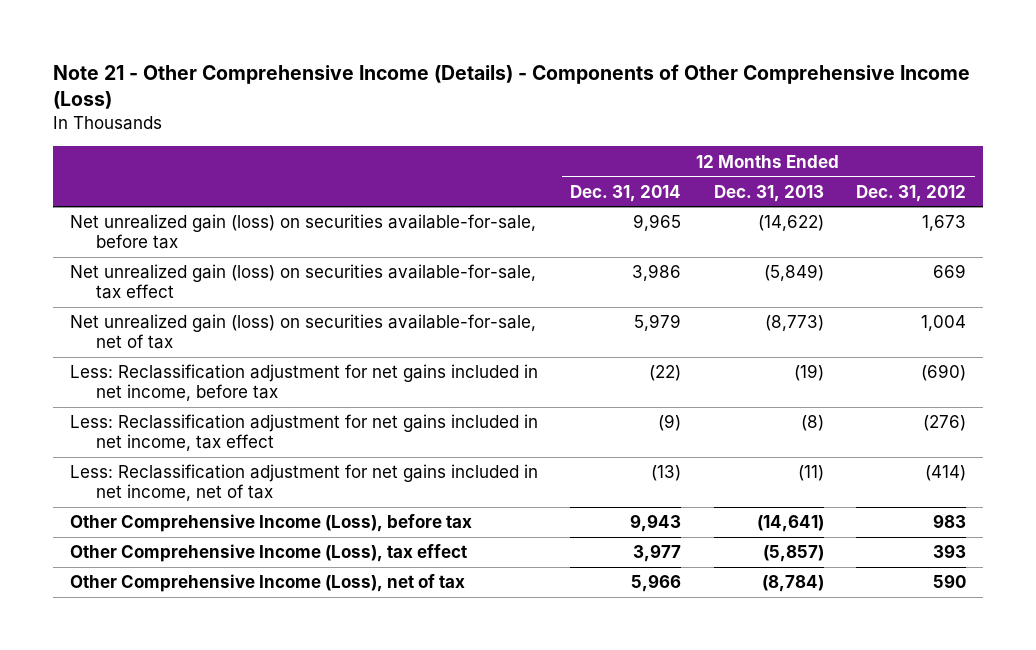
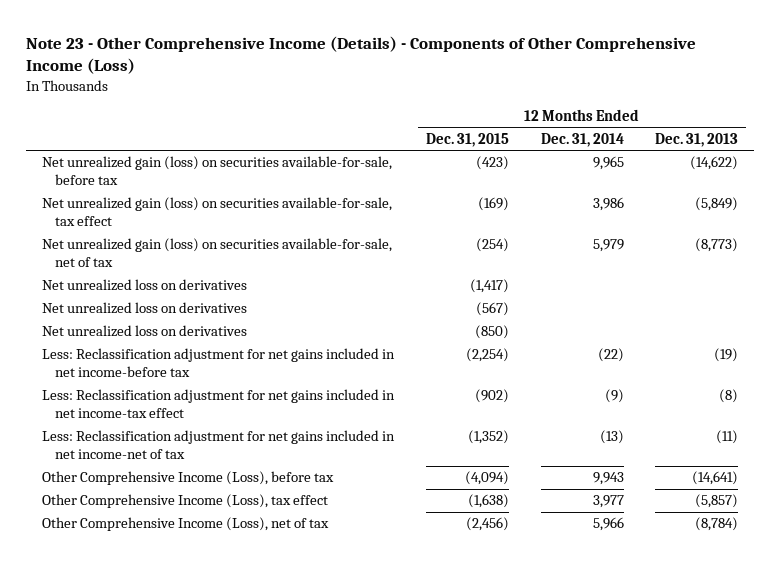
[53,63,971,110] Note 21 - Other Comprehensive Income (Details) - Components of Other Comprehensive Income (Loss) -> [26,35,697,75] Note 23 - Other Comprehensive Income (Details) - Components of Other Comprehensive Income (Loss)
[856,184,967,202] Dec. 31, 2012 -> none
none -> [426,132,510,147] Dec. 31, 2015
none -> [42,279,248,292] Net unrealized loss on derivatives
none -> [42,302,248,315] Net unrealized loss on derivatives
none -> [42,325,248,338] Net unrealized loss on derivatives
[69,364,538,402] Less: Reclassification adjustment for net gains included in net income, before tax -> [42,348,396,378] Less: Reclassification adjustment for net gains included in net income-before tax
[69,414,538,452] Less: Reclassification adjustment for net gains included in net income, tax effect -> [42,389,396,419] Less: Reclassification adjustment for net gains included in net income-tax effect
[69,464,538,502] Less: Reclassification adjustment for net gains included in net income, net of tax -> [42,430,396,460] Less: Reclassification adjustment for net gains included in net income-net of tax

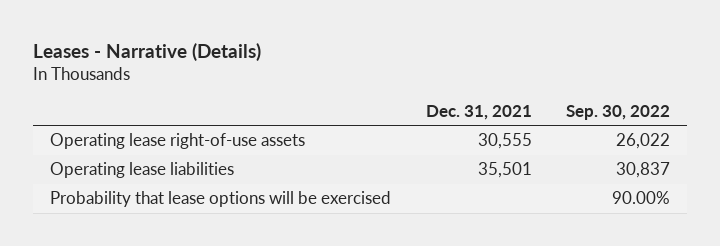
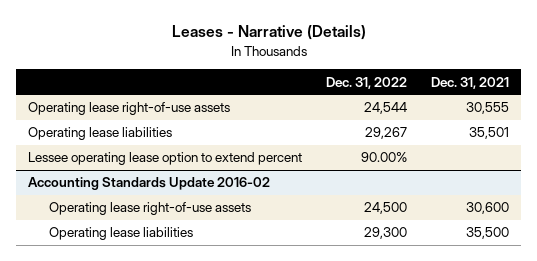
[566,105,671,121] Sep. 30, 2022 -> none
none -> [326,76,408,89] Dec. 31, 2022
[50,191,392,208] Probability that lease options will be exercised -> [28,152,303,166] Lessee operating lease option to extend percent
none -> [28,177,271,191] Accounting Standards Update 2016-02
none -> [48,202,251,216] Operating lease right-of-use assets
none -> [48,227,193,241] Operating lease liabilities

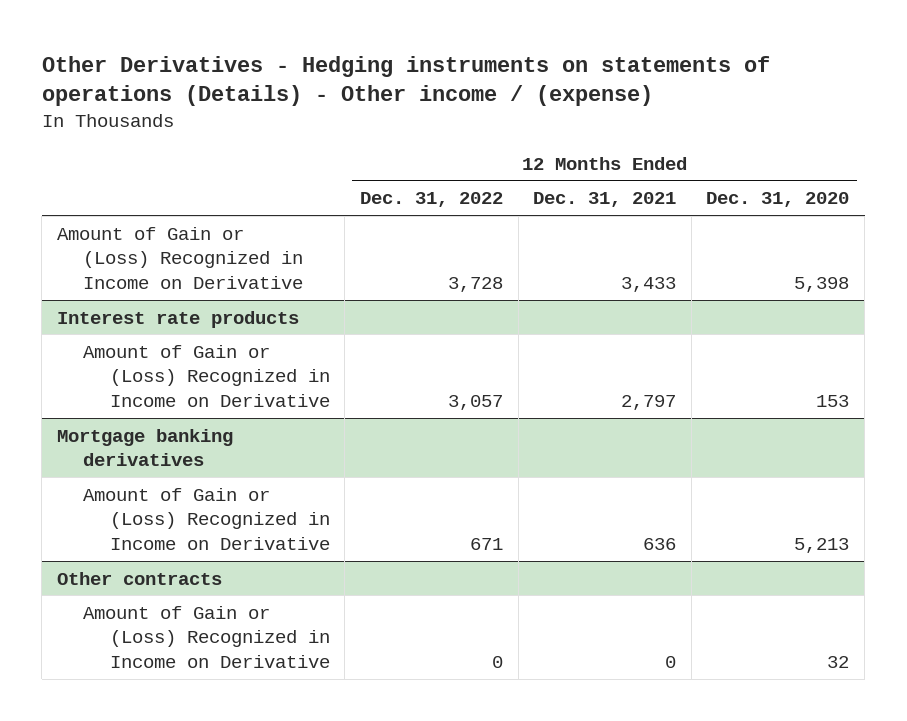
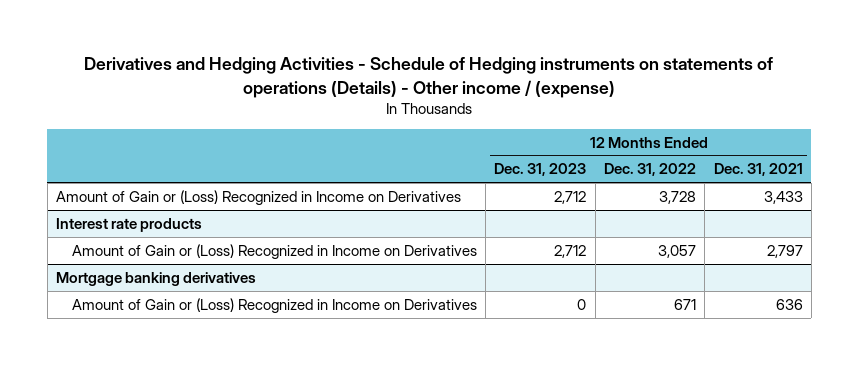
[41,55,770,107] Other Derivatives - Hedging instruments on statements of operations (Details) - Other income / (expense) -> [84,57,774,98] Derivatives and Hedging Activities - Schedule of Hedging instruments on statements of operations (Details) - Other income / (expense)
[706,192,850,208] Dec. 31, 2020 -> none
none -> [494,163,587,177] Dec. 31, 2023
[57,226,304,289] Amount of Gain or (Loss) Recognized in Income on Derivative -> [55,189,461,205] Amount of Gain or (Loss) Recognized in Income on Derivatives
[83,344,330,407] Amount of Gain or (Loss) Recognized in Income on Derivative -> [71,243,477,259] Amount of Gain or (Loss) Recognized in Income on Derivatives
[57,571,223,585] Other contracts -> none
[83,605,330,668] Amount of Gain or (Loss) Recognized in Income on Derivative -> none
[83,487,330,550] Amount of Gain or (Loss) Recognized in Income on Derivative -> [71,297,477,313] Amount of Gain or (Loss) Recognized in Income on Derivatives

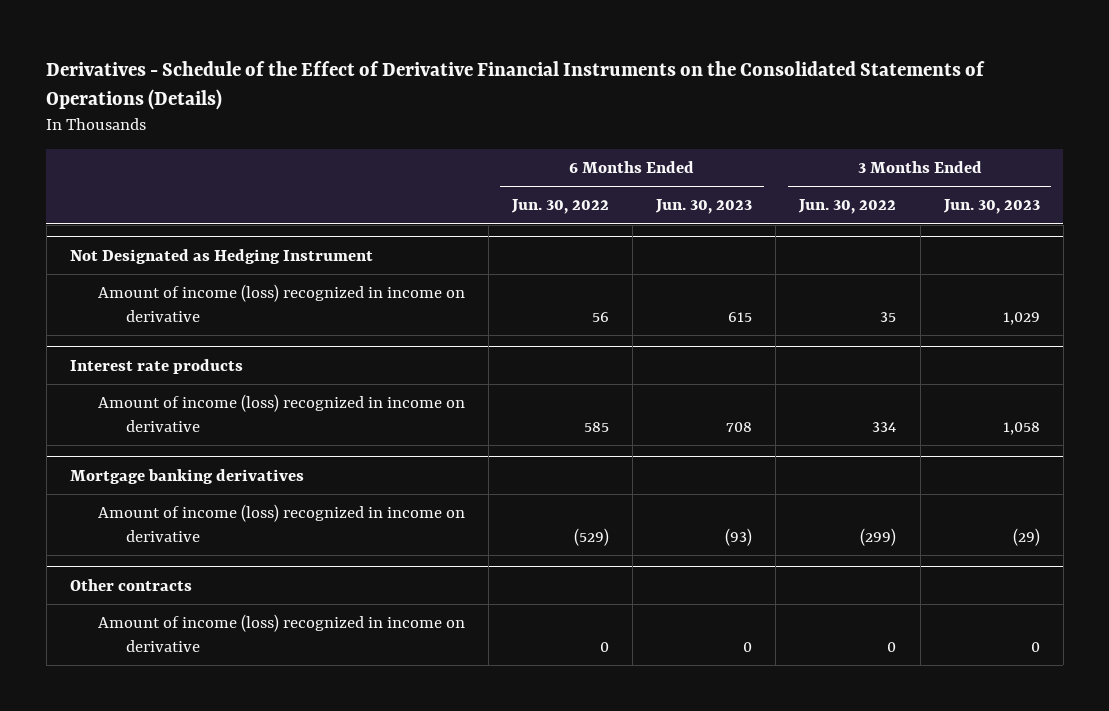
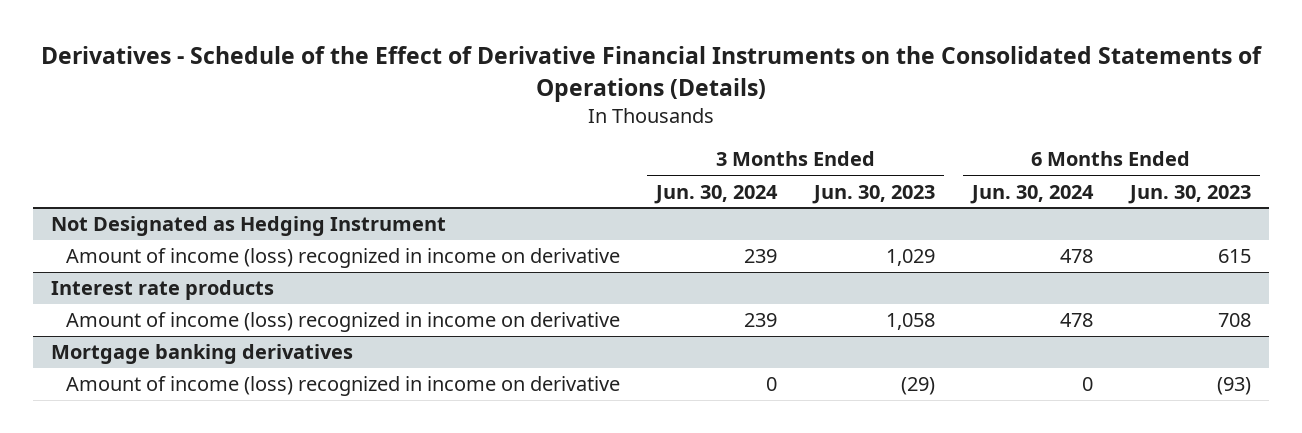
[511,199,610,215] Jun. 30, 2022 -> none
[798,199,897,215] Jun. 30, 2022 -> none
none -> [654,184,779,204] Jun. 30, 2024
none -> [969,184,1094,204] Jun. 30, 2024
[69,578,192,591] Other contracts -> none
[98,613,466,652] Amount of income (loss) recognized in income on derivative -> none

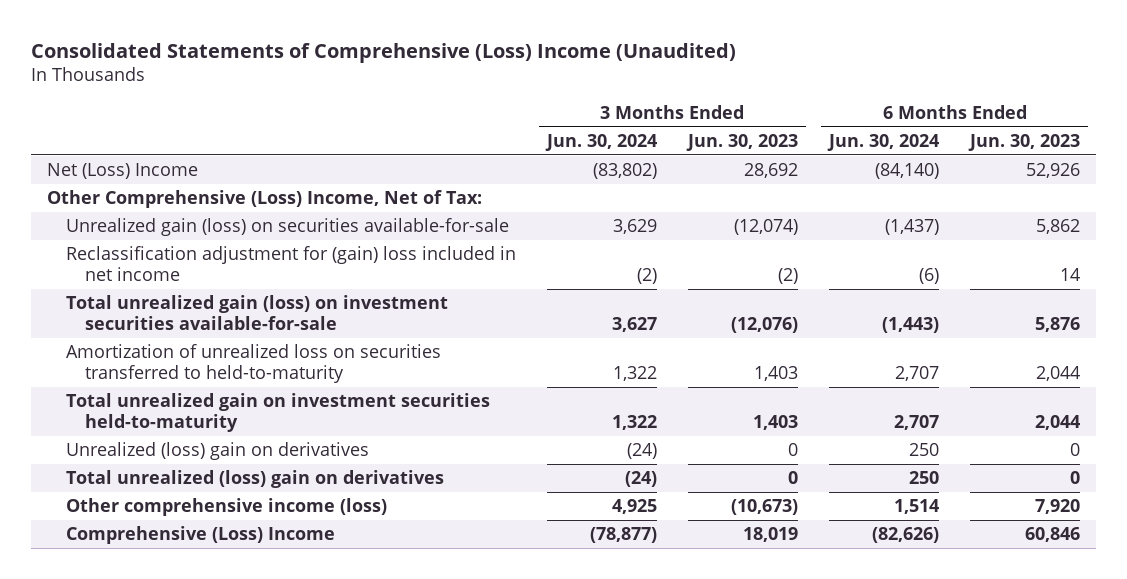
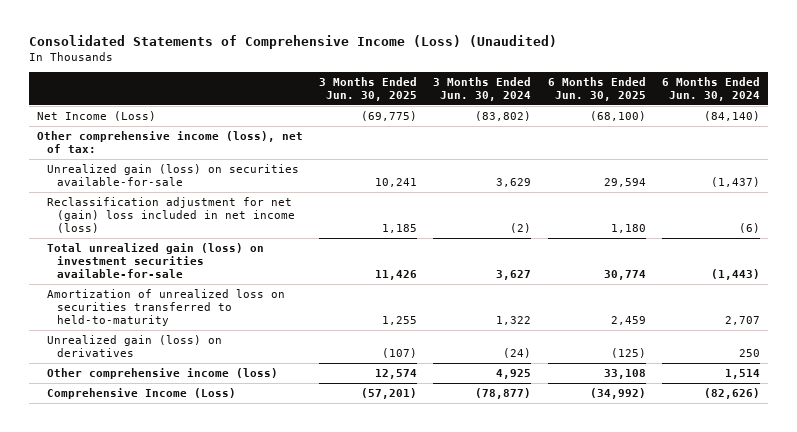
[31,42,737,63] Consolidated Statements of Comprehensive (Loss) Income (Unaudited) -> [28,34,557,49] Consolidated Statements of Comprehensive Income (Loss) (Unaudited)
[685,133,798,151] Jun. 30, 2023 -> none
[968,133,1081,151] Jun. 30, 2023 -> none
none -> [319,76,418,101] 3 Months Ended Jun. 30, 2025
none -> [547,76,646,101] 6 Months Ended Jun. 30, 2025
[46,163,198,180] Net (Loss) Income -> [36,111,156,122] Net Income (Loss)
[46,190,482,209] Other Comprehensive (Loss) Income, Net of Tax: -> [36,131,303,154] Other comprehensive income (loss), net of tax:
[65,246,516,282] Reclassification adjustment for (gain) loss included in net income -> [46,197,295,233] Reclassification adjustment for net (gain) loss included in net income (loss)
[65,393,490,433] Total unrealized gain on investment securities held-to-maturity -> none
[65,470,444,489] Total unrealized (loss) gain on derivatives -> none
[65,442,369,461] Unrealized (loss) gain on derivatives -> [46,335,222,358] Unrealized gain (loss) on derivatives
[65,526,335,545] Comprehensive (Loss) Income -> [46,388,236,400] Comprehensive Income (Loss)

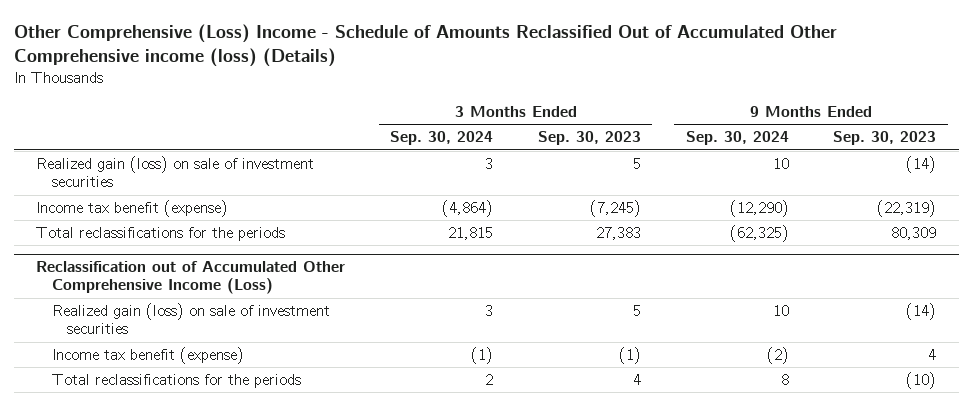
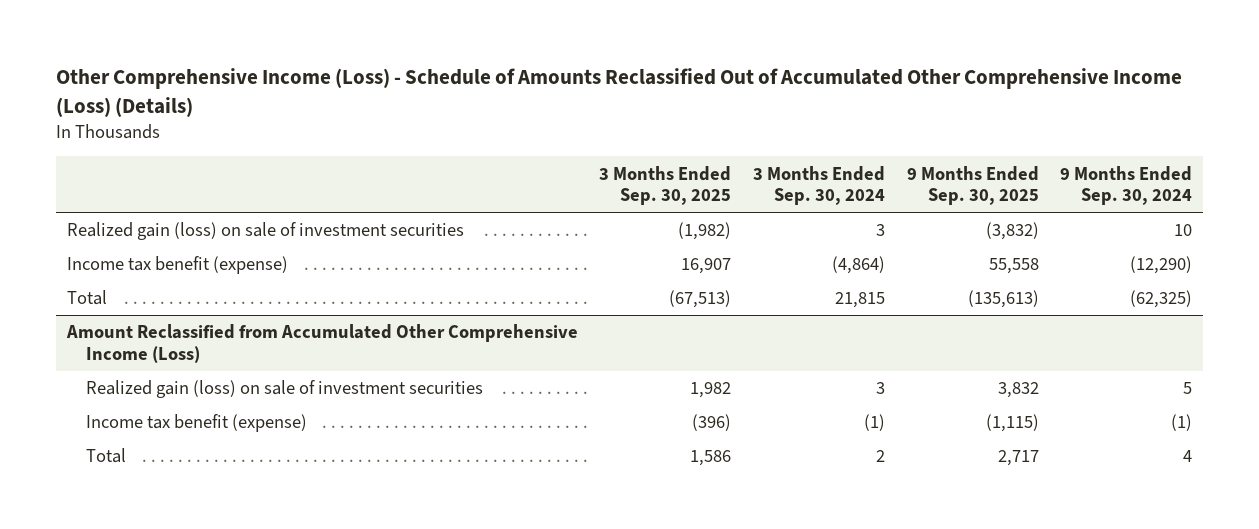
[13,24,837,68] Other Comprehensive (Loss) Income - Schedule of Amounts Reclassified Out of Accumulated Other Comprehensive income (loss) (Details) -> [55,68,1182,118] Other Comprehensive Income (Loss) - Schedule of Amounts Reclassified Out of Accumulated Other Comprehensive Income (Loss) (Details)
[537,131,641,146] Sep. 30, 2023 -> none
[833,131,937,146] Sep. 30, 2023 -> none
none -> [599,165,732,206] 3 Months Ended Sep. 30, 2025
none -> [906,165,1039,206] 9 Months Ended Sep. 30, 2025
[36,227,286,242] Total reclassifications for the periods -> [66,290,107,306] Total
[36,261,346,295] Reclassification out of Accumulated Other Comprehensive Income (Loss) -> [65,324,578,363] Amount Reclassified from Accumulated Other Comprehensive Income (Loss)
[772,305,789,317] 10 -> [1183,382,1193,395] 5
[766,347,789,365] (2) -> [1171,414,1193,432] (1)
[51,374,301,389] Total reclassifications for the periods -> [86,448,127,464] Total
[780,374,789,386] 8 -> [1183,450,1193,463] 4

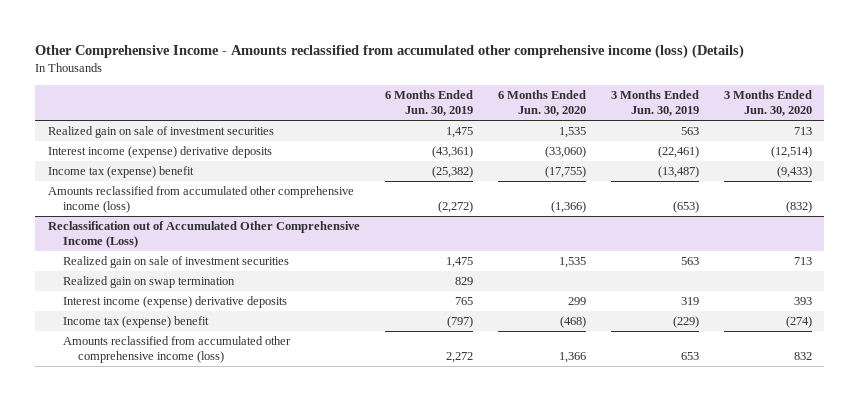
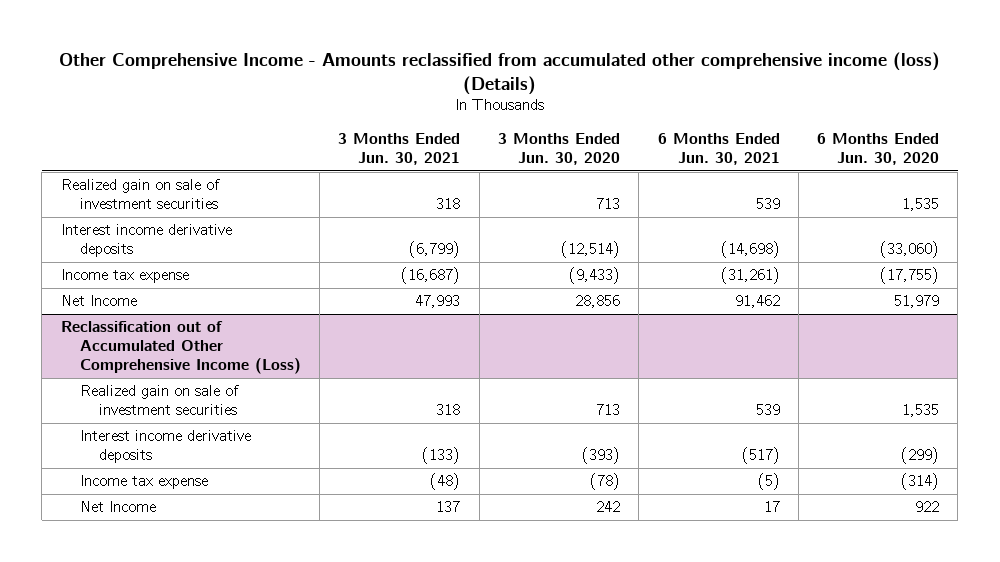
[384,89,473,117] 6 Months Ended Jun. 30, 2019 -> none
[610,89,699,117] 3 Months Ended Jun. 30, 2019 -> none
none -> [338,133,461,165] 3 Months Ended Jun. 30, 2021
none -> [657,133,780,165] 6 Months Ended Jun. 30, 2021
[47,186,354,214] Amounts reclassified from accumulated other comprehensive income (loss) -> none
[47,146,272,159] Interest income (expense) derivative deposits -> [60,224,232,258] Interest income derivative deposits
[47,166,194,179] Income tax (expense) benefit -> [60,269,189,284] Income tax expense
none -> [60,295,137,307] Net Income
[62,276,235,289] Realized gain on swap termination -> none
[62,336,291,364] Amounts reclassified from accumulated other comprehensive income (loss) -> none
[62,296,287,309] Interest income (expense) derivative deposits -> [79,430,251,464] Interest income derivative deposits
[567,297,586,306] 299 -> [901,447,940,465] (299)
[793,297,812,306] 393 -> [581,447,620,465] (393)
[62,316,209,329] Income tax (expense) benefit -> [79,475,208,490] Income tax expense
[559,316,586,329] (468) -> [901,473,940,491] (314)
[785,316,812,329] (274) -> [589,473,620,491] (78)
none -> [79,501,156,513] Net Income

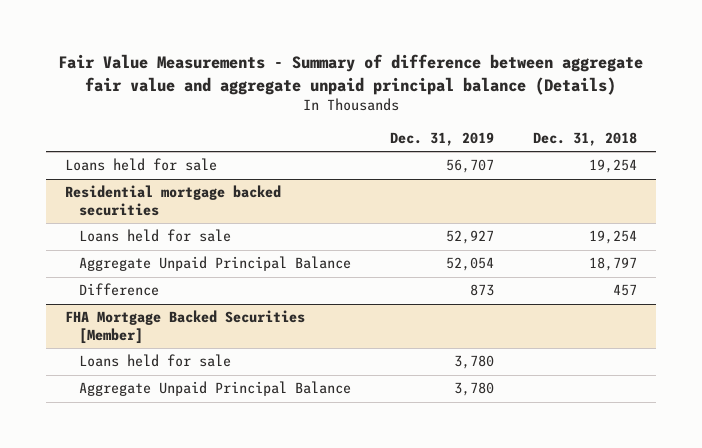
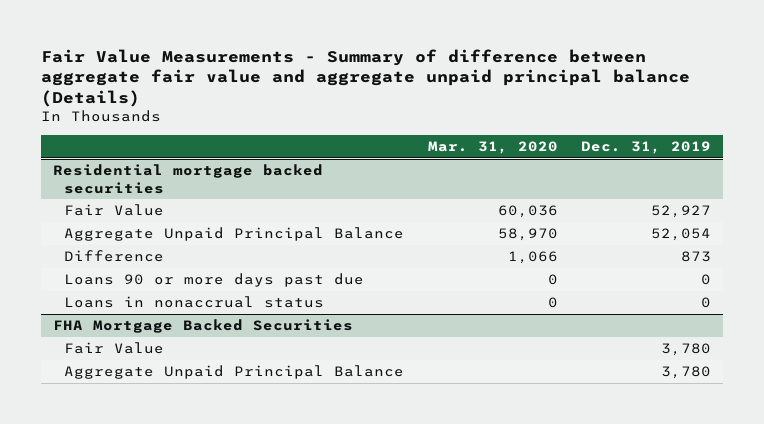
[532,132,637,147] Dec. 31, 2018 -> none
none -> [427,140,558,154] Mar. 31, 2020
[65,158,218,172] Loans held for sale -> none
[79,229,232,243] Loans held for sale -> [64,204,165,217] Fair Value
none -> [64,273,365,288] Loans 90 or more days past due
none -> [64,296,325,309] Loans in nonaccrual status
[65,310,306,344] FHA Mortgage Backed Securities [Member] -> [52,319,353,334] FHA Mortgage Backed Securities
[79,354,232,368] Loans held for sale -> [64,342,165,355] Fair Value

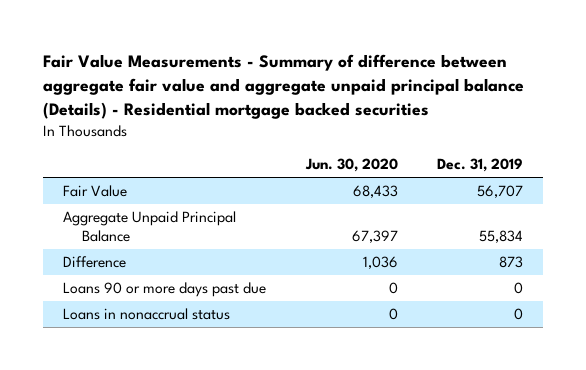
[40,48,690,108] Fair Value Measurements - Summary of difference between aggregate fair value and aggregate unpaid principal balance (Details) -> [43,54,525,120] Fair Value Measurements - Summary of difference between aggregate fair value and aggregate unpaid principal balance (Details) - Residential mortgage backed securities
[427,140,558,154] Mar. 31, 2020 -> none
none -> [304,158,398,173] Jun. 30, 2020
[52,164,323,194] Residential mortgage backed securities -> none
[651,205,712,219] 52,927 -> [477,185,524,199] 56,707
[651,228,712,242] 52,054 -> [479,229,524,243] 55,834
[52,319,353,334] FHA Mortgage Backed Securities -> none
[64,342,165,355] Fair Value -> none
[64,365,405,380] Aggregate Unpaid Principal Balance -> none

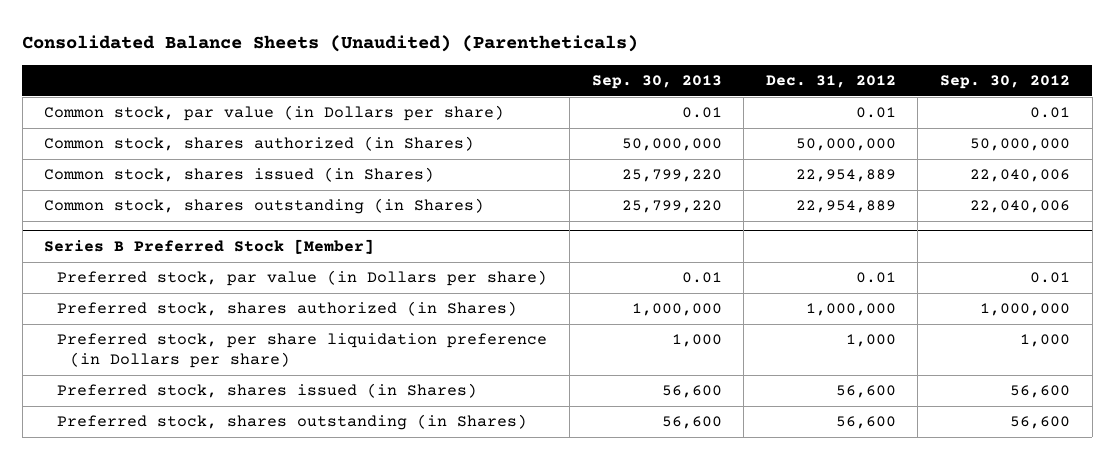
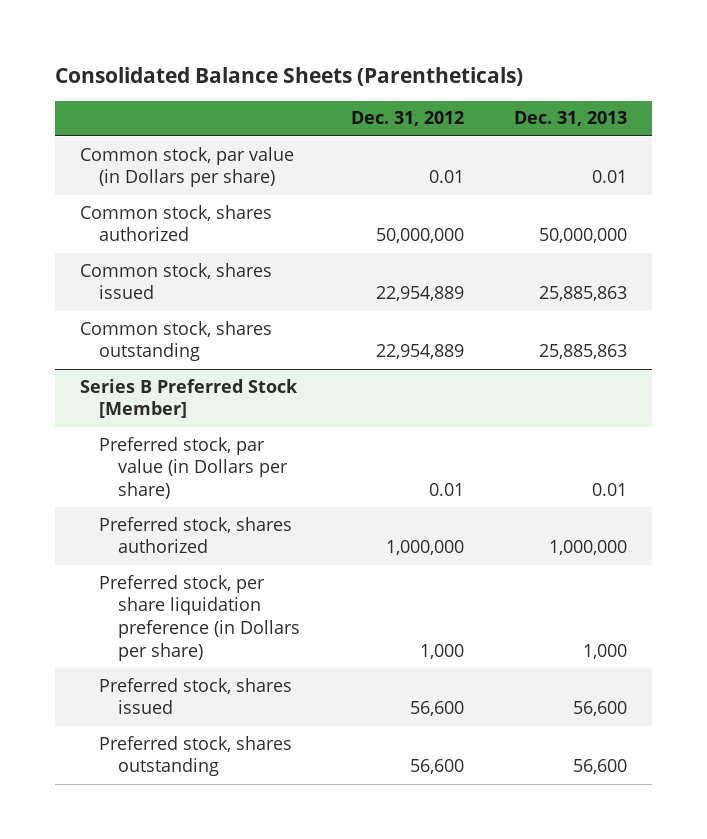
[22,35,639,53] Consolidated Balance Sheets (Unaudited) (Parentheticals) -> [54,66,523,86] Consolidated Balance Sheets (Parentheticals)
[591,75,722,90] Sep. 30, 2013 -> none
[940,75,1071,90] Sep. 30, 2012 -> none
none -> [514,111,628,127] Dec. 31, 2013
[44,136,475,152] Common stock, shares authorized (in Shares) -> [79,204,272,242] Common stock, shares authorized
[44,167,435,183] Common stock, shares issued (in Shares) -> [79,262,272,300] Common stock, shares issued
[44,198,485,215] Common stock, shares outstanding (in Shares) -> [79,320,272,362] Common stock, shares outstanding
[57,301,518,317] Preferred stock, shares authorized (in Shares) -> [98,516,292,554] Preferred stock, shares authorized
[57,383,478,399] Preferred stock, shares issued (in Shares) -> [98,677,292,715] Preferred stock, shares issued
[57,414,528,431] Preferred stock, shares outstanding (in Shares) -> [98,735,292,777] Preferred stock, shares outstanding

